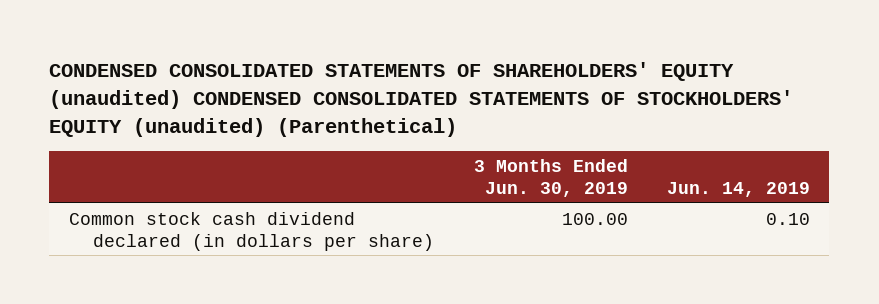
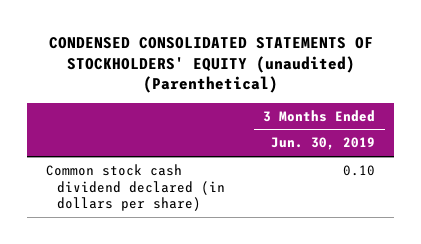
[49,62,794,138] CONDENSED CONSOLIDATED STATEMENTS OF SHAREHOLDERS' EQUITY (unaudited) CONDENSED CONSOLIDATED STATEMENTS OF STOCKHOLDERS' EQUITY (unaudited) (Parenthetical) -> [48,36,373,94] CONDENSED CONSOLIDATED STATEMENTS OF STOCKHOLDERS' EQUITY (unaudited) (Parenthetical)
[666,181,810,197] Jun. 14, 2019 -> none
[561,212,628,225] 100.00 -> [343,165,376,177] 0.10

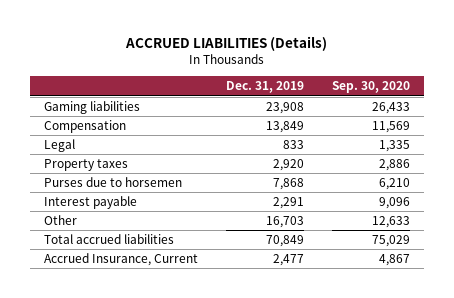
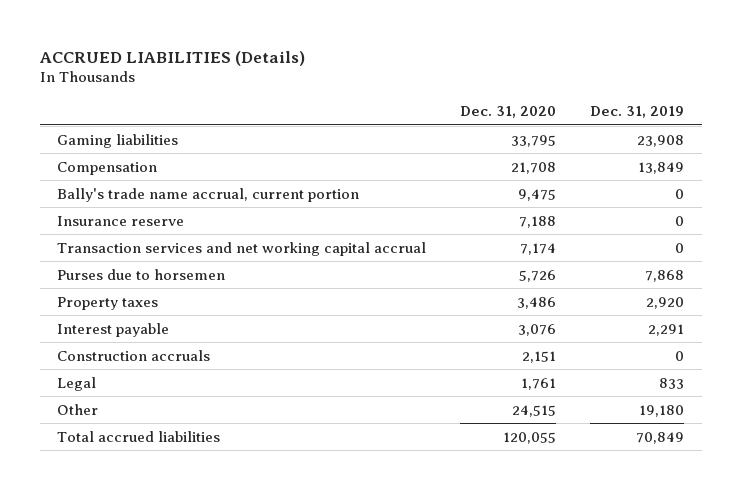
[331,81,410,94] Sep. 30, 2020 -> none
none -> [460,105,557,118] Dec. 31, 2020
none -> [56,187,359,202] Bally's trade name accrual, current portion
none -> [56,215,184,226] Insurance reserve
none -> [56,241,426,256] Transaction services and net working capital accrual
[43,159,128,172] Property taxes -> [56,296,158,310] Property taxes
none -> [56,349,210,361] Construction accruals
[43,139,75,153] Legal -> [56,376,96,391] Legal
[265,216,304,229] 16,703 -> [639,404,685,417] 19,180
[43,253,198,267] Accrued Insurance, Current -> none

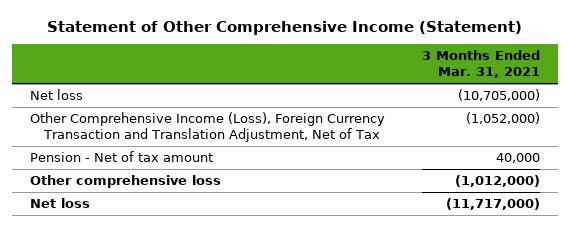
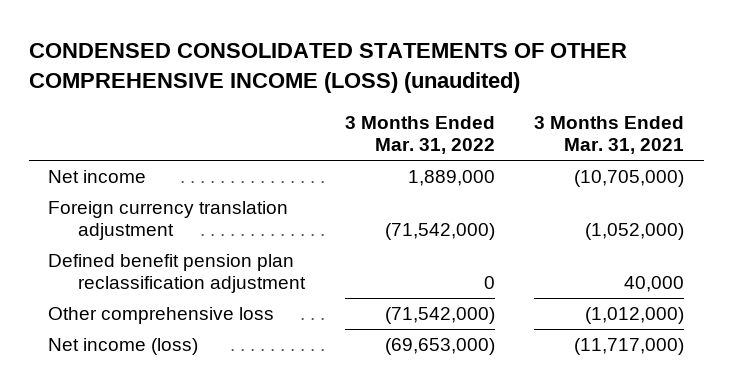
[47,20,523,35] Statement of Other Comprehensive Income (Statement) -> [28,43,627,94] CONDENSED CONSOLIDATED STATEMENTS OF OTHER COMPREHENSIVE INCOME (LOSS) (unaudited)
none -> [344,116,495,155] 3 Months Ended Mar. 31, 2022
[30,89,84,101] Net loss -> [48,170,147,184] Net income
[30,112,386,142] Other Comprehensive Income (Loss), Foreign Currency Transaction and Translation Adjustment, Net of Tax -> [48,201,289,241] Foreign currency translation adjustment
[30,151,214,163] Pension - Net of tax amount -> [48,254,307,294] Defined benefit pension plan reclassification adjustment
[30,198,91,209] Net loss -> [48,338,199,356] Net income (loss)

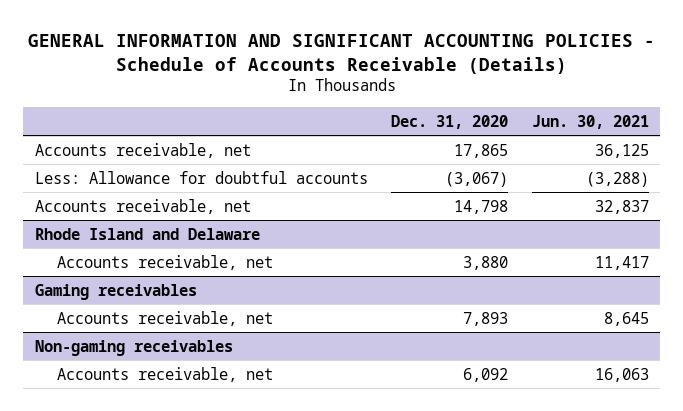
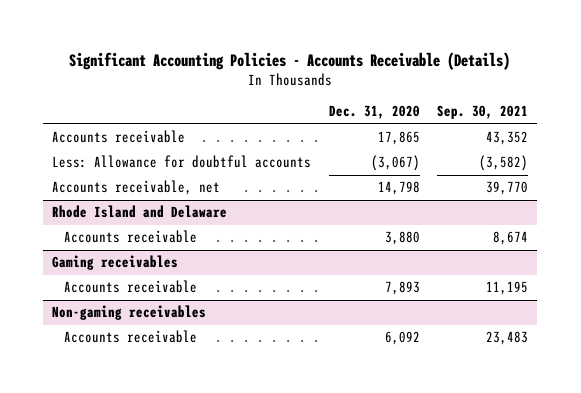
[27,33,655,74] GENERAL INFORMATION AND SIGNIFICANT ACCOUNTING POLICIES - Schedule of Accounts Receivable (Details) -> [69,51,511,70] Significant Accounting Policies - Accounts Receivable (Details)
[531,114,649,129] Jun. 30, 2021 -> none
none -> [437,105,529,120] Sep. 30, 2021
[34,142,251,158] Accounts receivable, net -> [52,130,186,144] Accounts receivable
[57,254,274,270] Accounts receivable, net -> [64,230,198,244] Accounts receivable
[57,310,274,326] Accounts receivable, net -> [64,280,198,294] Accounts receivable
[57,366,274,382] Accounts receivable, net -> [64,330,198,344] Accounts receivable

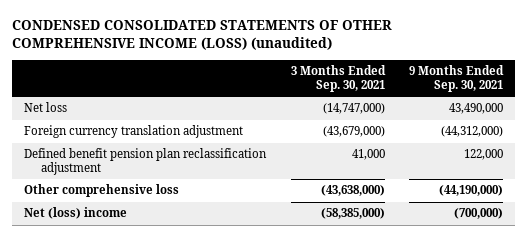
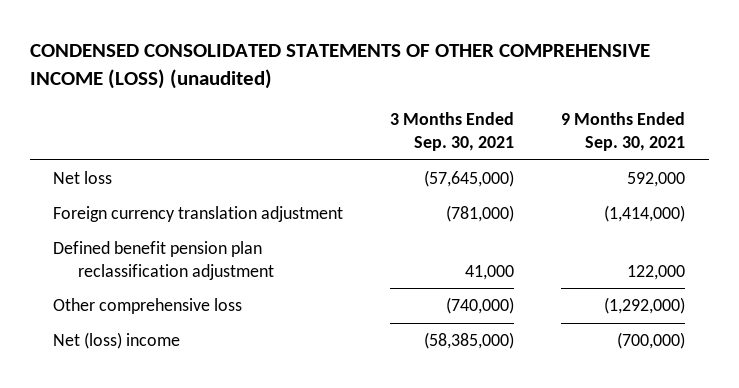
[322,103,385,115] (14,747,000) -> [424,170,515,188] (57,645,000)
[449,103,504,115] 43,490,000 -> [627,172,686,188] 592,000
[322,126,385,138] (43,679,000) -> [446,205,515,223] (781,000)
[441,126,504,138] (44,312,000) -> [604,205,686,223] (1,414,000)
[320,185,385,197] (43,638,000) -> [446,297,515,315] (740,000)
[439,185,504,197] (44,190,000) -> [604,297,686,315] (1,292,000)

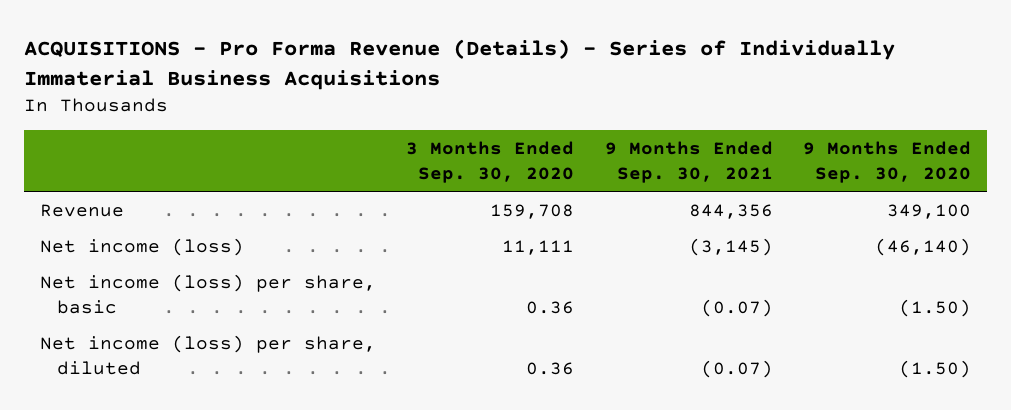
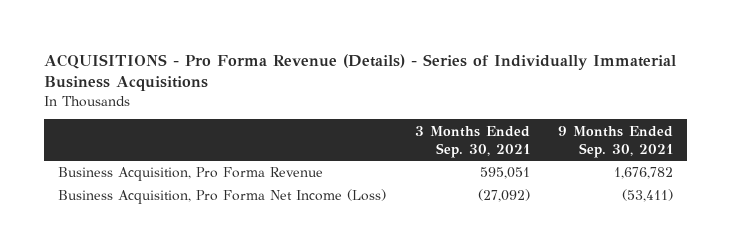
[406,141,575,184] 3 Months Ended Sep. 30, 2020 -> none
[803,141,972,184] 9 Months Ended Sep. 30, 2020 -> none
none -> [414,125,530,158] 3 Months Ended Sep. 30, 2021
[39,273,376,314] Net income (loss) per share, basic -> none
[39,334,376,375] Net income (loss) per share, diluted -> none
[39,203,124,217] Revenue -> [58,167,324,182] Business Acquisition, Pro Forma Revenue
[688,203,773,219] 844,356 -> [613,167,673,180] 1,676,782
[39,237,244,256] Net income (loss) -> [58,189,387,205] Business Acquisition, Pro Forma Net Income (Loss)
[688,237,773,256] (3,145) -> [621,189,673,203] (53,411)

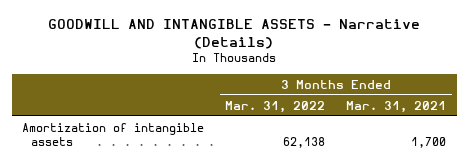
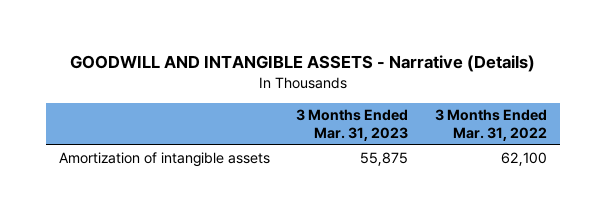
[346,100,447,113] Mar. 31, 2021 -> none
none -> [296,109,409,142] 3 Months Ended Mar. 31, 2023
[283,137,326,149] 62,138 -> [501,152,548,167] 62,100

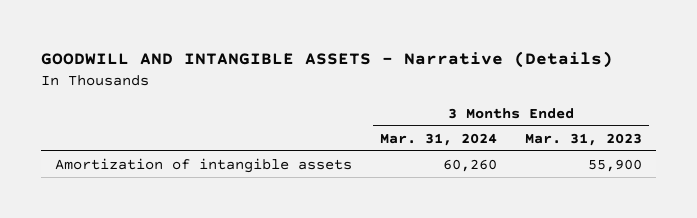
[435,109,548,142] 3 Months Ended Mar. 31, 2022 -> none
none -> [379,132,497,146] Mar. 31, 2024
[360,152,409,167] 55,875 -> [588,159,643,173] 55,900

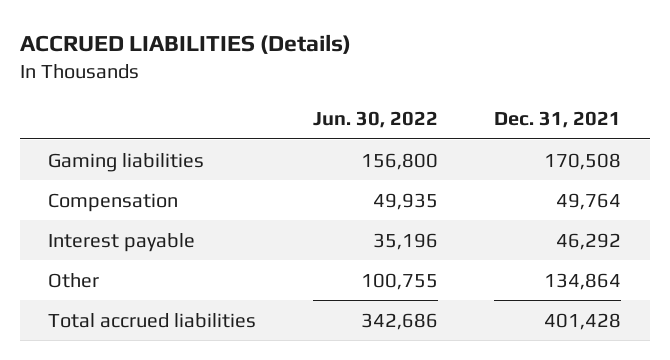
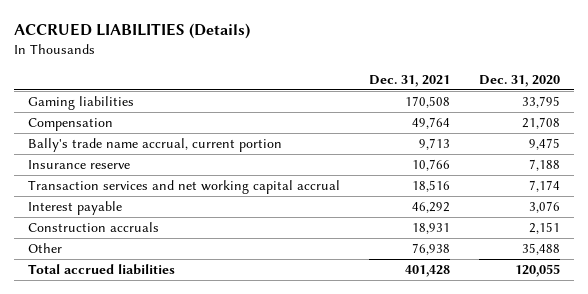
[312,111,438,129] Jun. 30, 2022 -> none
none -> [478,74,560,87] Dec. 31, 2020
none -> [27,138,282,153] Bally's trade name accrual, current portion
none -> [27,160,130,170] Insurance reserve
none -> [27,180,340,195] Transaction services and net working capital accrual
none -> [27,222,159,233] Construction accruals
[544,272,622,290] 134,864 -> [411,243,450,256] 76,938

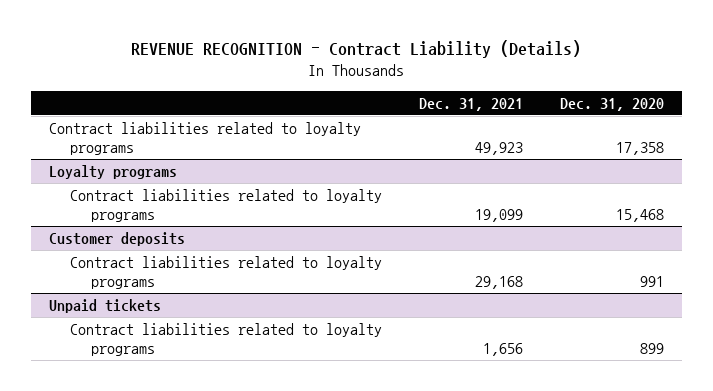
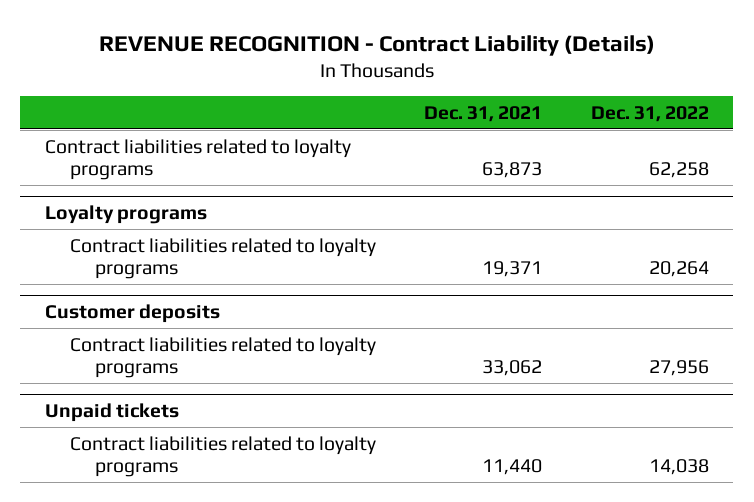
[559,97,664,111] Dec. 31, 2020 -> none
none -> [590,105,709,122] Dec. 31, 2022
[474,141,523,155] 49,923 -> [482,162,543,179] 63,873
[474,208,523,222] 19,099 -> [482,261,543,278] 19,371
[474,275,523,289] 29,168 -> [482,360,543,377] 33,062
[482,342,523,356] 1,656 -> [482,459,543,476] 11,440

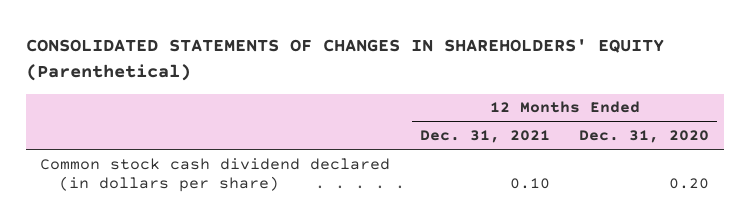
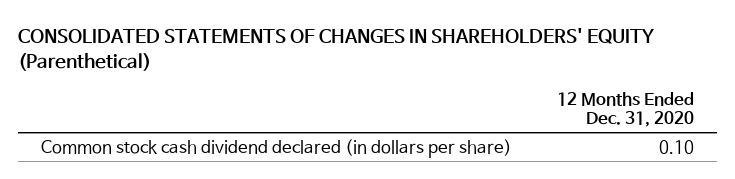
[419,130,550,144] Dec. 31, 2021 -> none
[669,178,710,190] 0.20 -> [659,139,695,154] 0.10

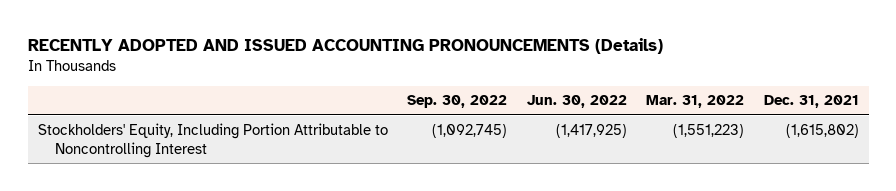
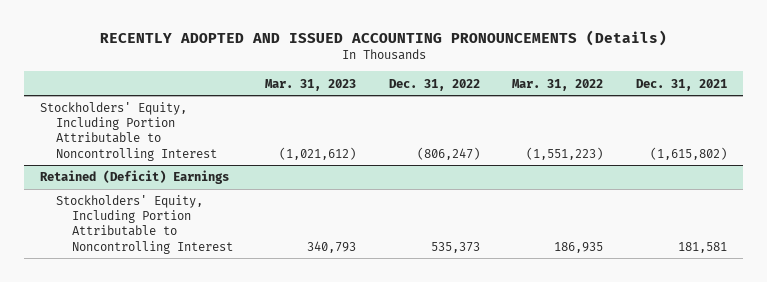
[407,95,508,109] Sep. 30, 2022 -> none
[526,95,627,109] Jun. 30, 2022 -> none
none -> [265,78,357,91] Mar. 31, 2023
none -> [388,78,480,91] Dec. 31, 2022
none -> [40,170,230,185] Retained (Deficit) Earnings
none -> [55,195,233,254] Stockholders' Equity, Including Portion Attributable to Noncontrolling Interest

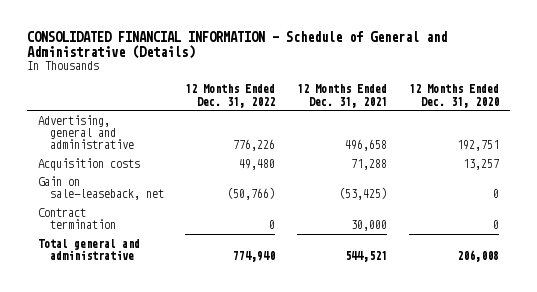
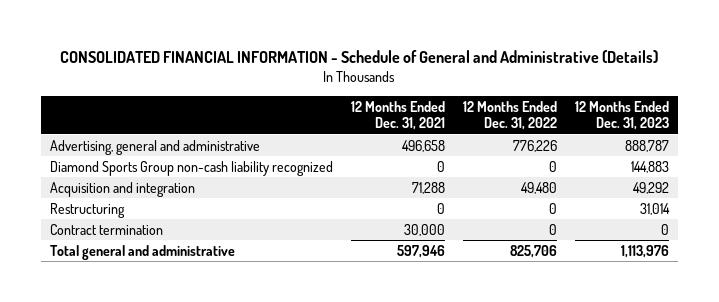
[409,84,500,108] 12 Months Ended Dec. 31, 2020 -> none
none -> [574,100,669,131] 12 Months Ended Dec. 31, 2023
[37,175,164,201] Gain on sale-leaseback, net -> none
none -> [50,160,334,176] Diamond Sports Group non-cash liability recognized
[37,157,140,171] Acquisition costs -> [50,181,196,197] Acquisition and integration
none -> [50,202,126,218] Restructuring
[233,251,276,263] 774,940 -> [509,244,557,258] 825,706
[345,251,388,263] 544,521 -> [396,244,445,258] 597,946

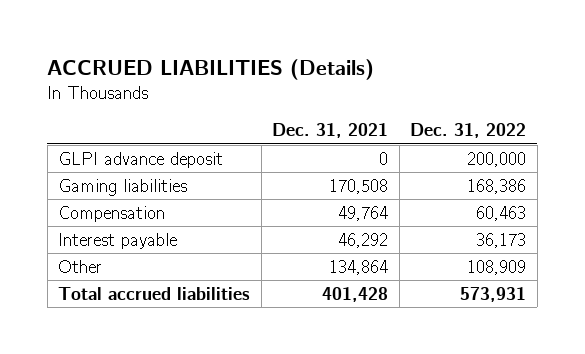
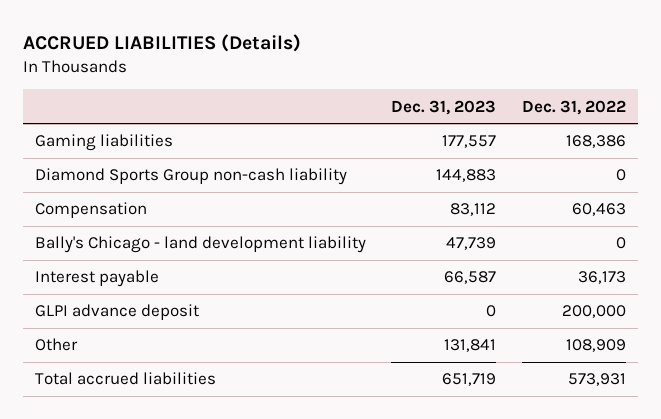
[272,123,389,139] Dec. 31, 2021 -> none
none -> [391,99,497,115] Dec. 31, 2023
none -> [35,168,348,186] Diamond Sports Group non-cash liability
none -> [35,236,367,254] Bally's Chicago - land development liability
[58,151,224,168] GLPI advance deposit -> [35,304,200,321] GLPI advance deposit

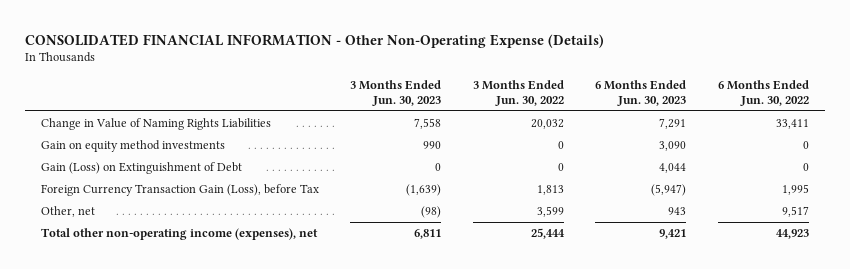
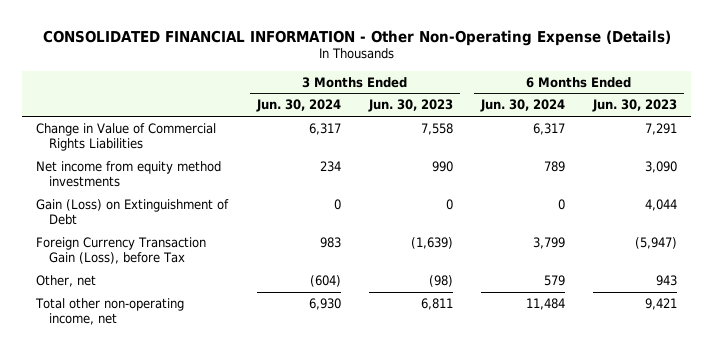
[472,79,564,106] 3 Months Ended Jun. 30, 2022 -> none
[717,79,809,106] 6 Months Ended Jun. 30, 2022 -> none
none -> [255,99,341,113] Jun. 30, 2024
none -> [480,99,566,113] Jun. 30, 2024
[40,118,271,131] Change in Value of Naming Rights Liabilities -> [36,122,217,152] Change in Value of Commercial Rights Liabilities
[40,140,225,153] Gain on equity method investments -> [36,160,222,188] Net income from equity method investments
[40,228,318,241] Total other non-operating income (expenses), net -> [35,297,185,326] Total other non-operating income, net

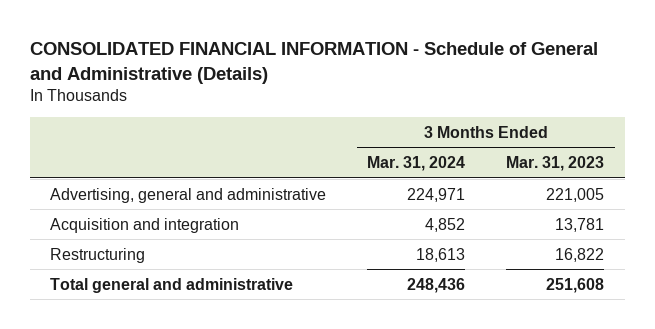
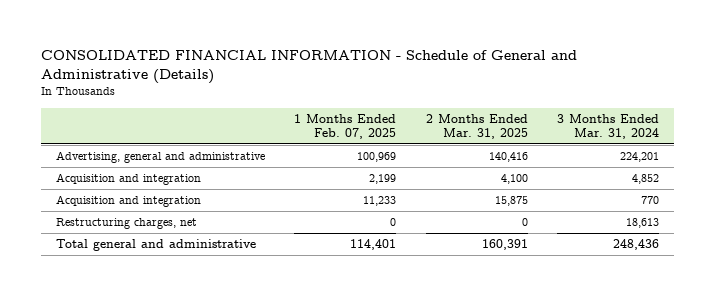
[506,156,605,172] Mar. 31, 2023 -> none
none -> [294,113,397,140] 1 Months Ended Feb. 07, 2025
none -> [425,113,528,140] 2 Months Ended Mar. 31, 2025
[407,187,466,202] 224,971 -> [620,152,660,163] 224,201
none -> [55,195,201,208] Acquisition and integration
[50,247,146,263] Restructuring -> [55,218,197,230] Restructuring charges, net

